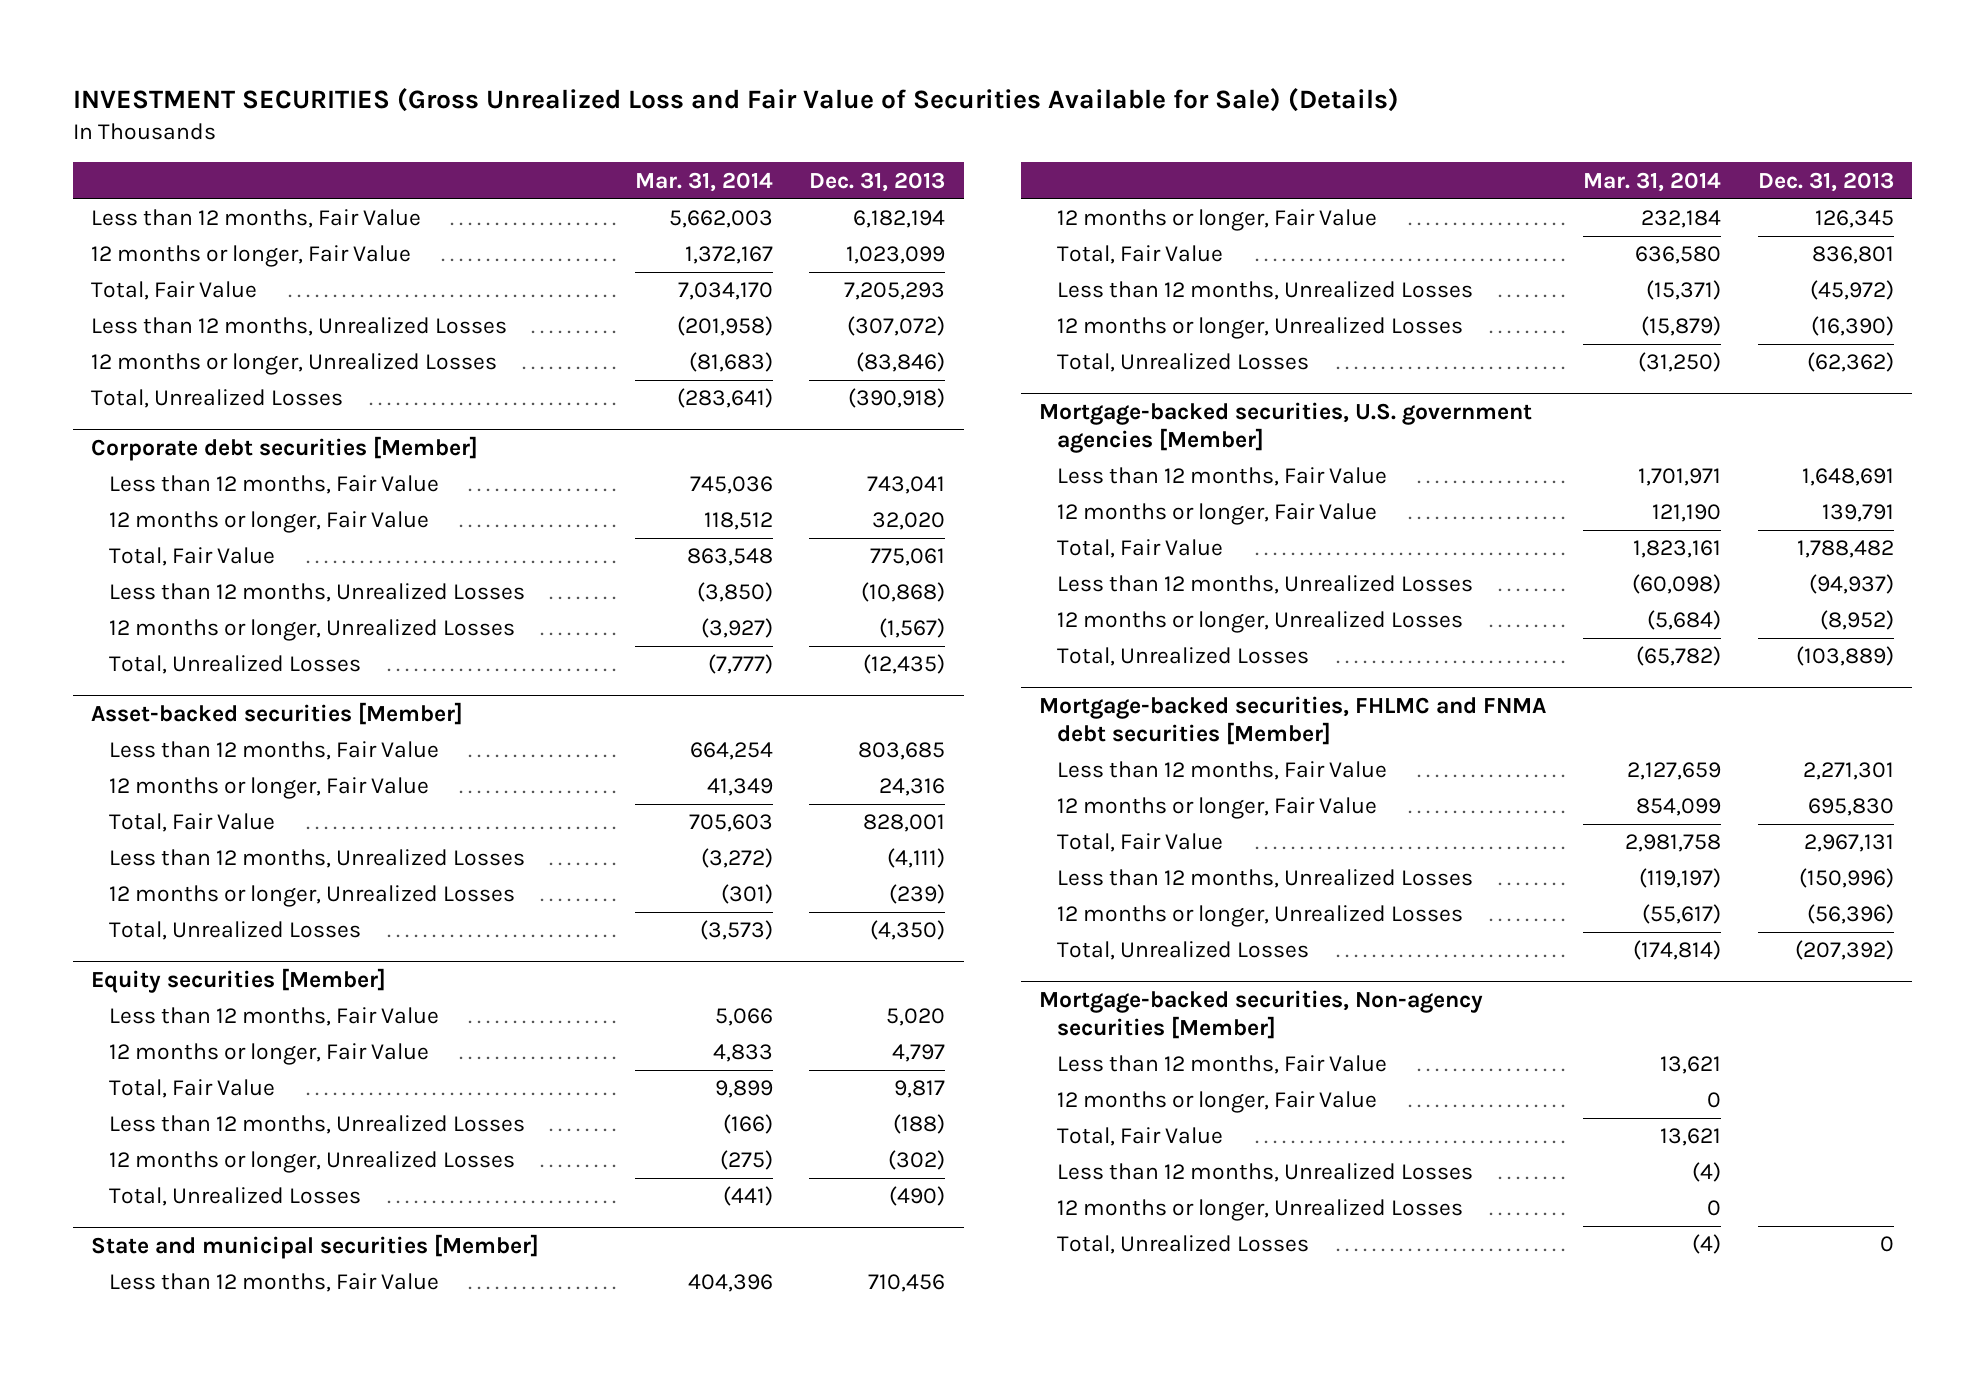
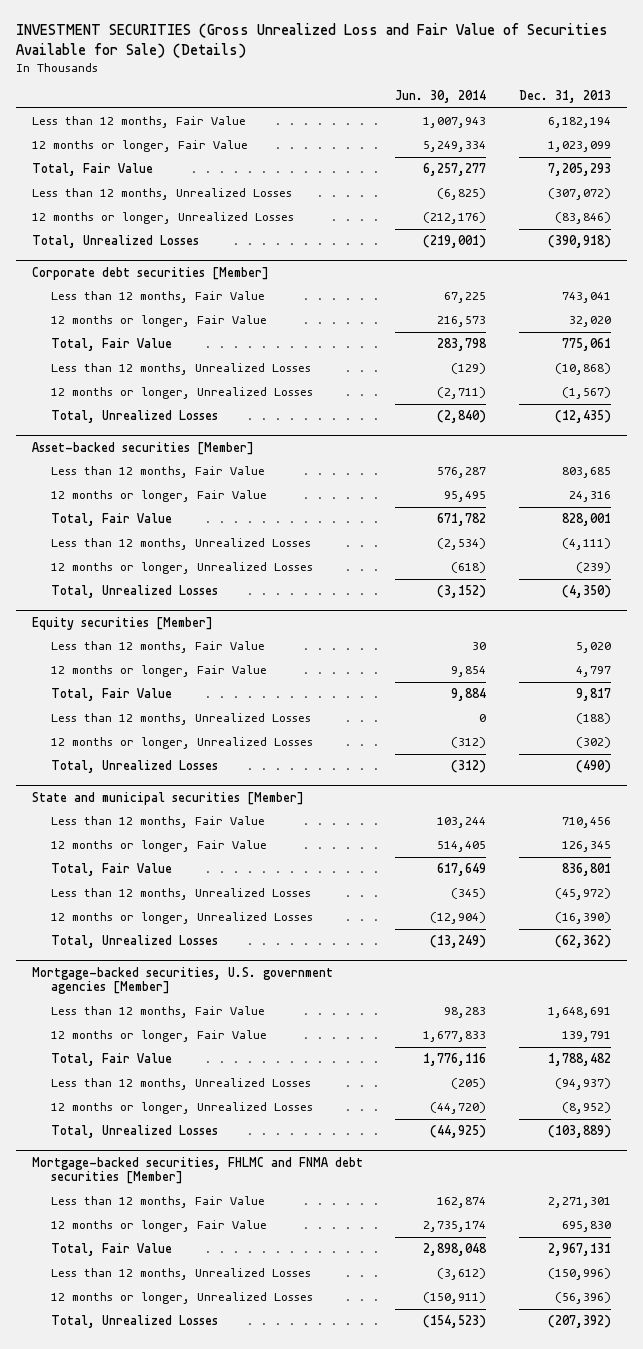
[634,171,773,192] Mar. 31, 2014 -> none
none -> [395,90,487,104] Jun. 30, 2014
[1039,990,1484,1040] Mortgage-backed securities, Non-agency securities [Member] -> none
[1057,1055,1388,1075] Less than 12 months, Fair Value -> none
[1057,1091,1378,1114] 12 months or longer, Fair Value -> none
[1057,1127,1224,1147] Total, Fair Value -> none
[1057,1163,1474,1183] Less than 12 months, Unrealized Losses -> none
[1057,1199,1464,1222] 12 months or longer, Unrealized Losses -> none
[1057,1235,1310,1255] Total, Unrealized Losses -> none

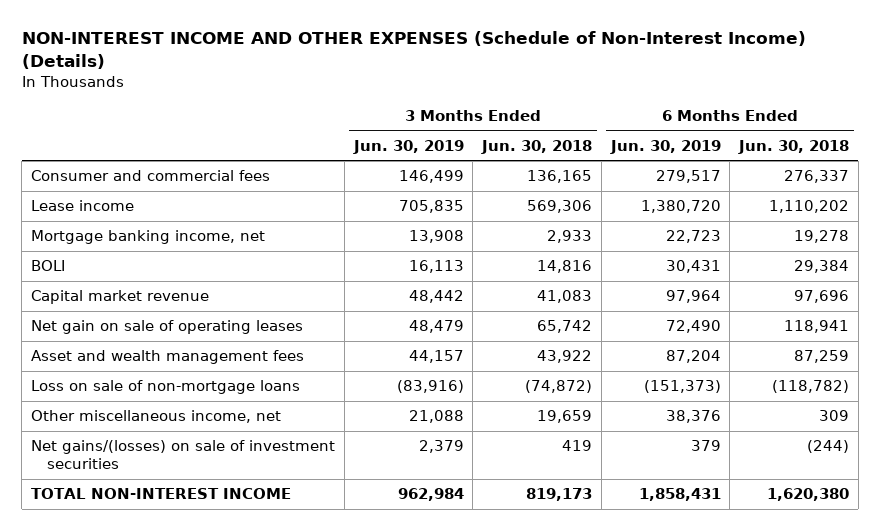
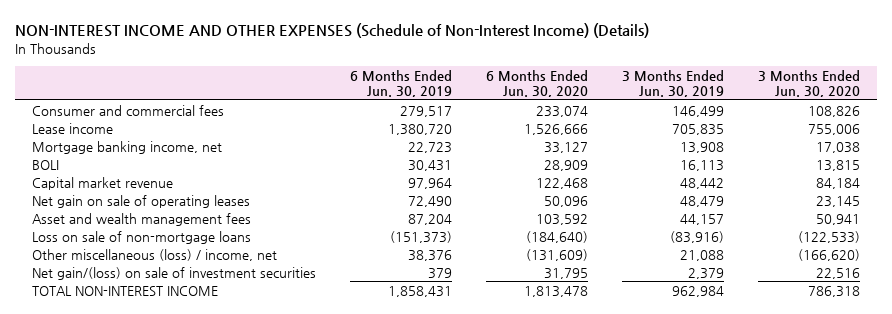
[481,139,593,154] Jun. 30, 2018 -> none
[738,139,850,154] Jun. 30, 2018 -> none
none -> [486,70,589,98] 6 Months Ended Jun. 30, 2020
none -> [758,70,861,98] 3 Months Ended Jun. 30, 2020
[31,410,282,424] Other miscellaneous income, net -> [32,248,278,261] Other miscellaneous (loss) / income, net
[31,440,336,470] Net gains/(losses) on sale of investment securities -> [32,266,317,280] Net gain/(loss) on sale of investment securities

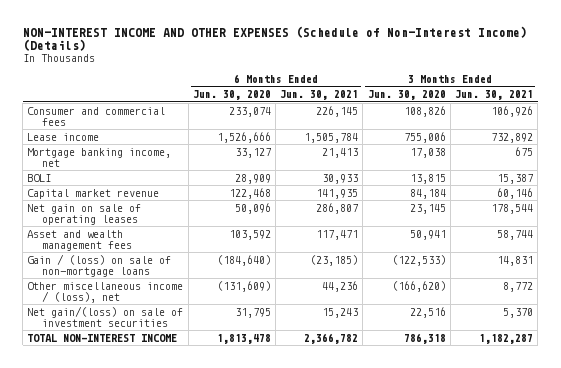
[350,70,453,98] 6 Months Ended Jun. 30, 2019 -> none
[622,70,725,98] 3 Months Ended Jun. 30, 2019 -> none
none -> [280,90,359,101] Jun. 30, 2021
none -> [455,90,534,101] Jun. 30, 2021
[32,230,252,244] Loss on sale of non-mortgage loans -> [27,253,172,277] Gain / (loss) on sale of non-mortgage loans
[32,248,278,261] Other miscellaneous (loss) / income, net -> [27,281,184,303] Other miscellaneous income / (loss), net

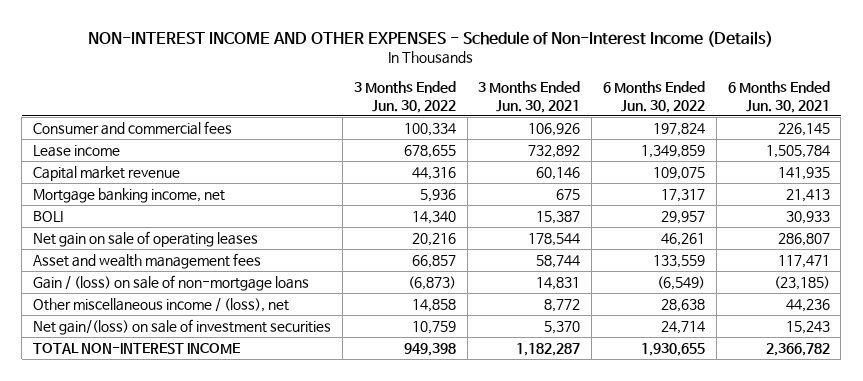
[22,25,527,52] NON-INTEREST INCOME AND OTHER EXPENSES (Schedule of Non-Interest Income) (Details) -> [88,30,774,47] NON-INTEREST INCOME AND OTHER EXPENSES - Schedule of Non-Interest Income (Details)
[192,90,271,101] Jun. 30, 2020 -> none
[367,90,446,101] Jun. 30, 2020 -> none
none -> [353,81,456,113] 3 Months Ended Jun. 30, 2022
none -> [602,81,705,113] 6 Months Ended Jun. 30, 2022
[27,188,160,199] Capital market revenue -> [33,165,181,181] Capital market revenue

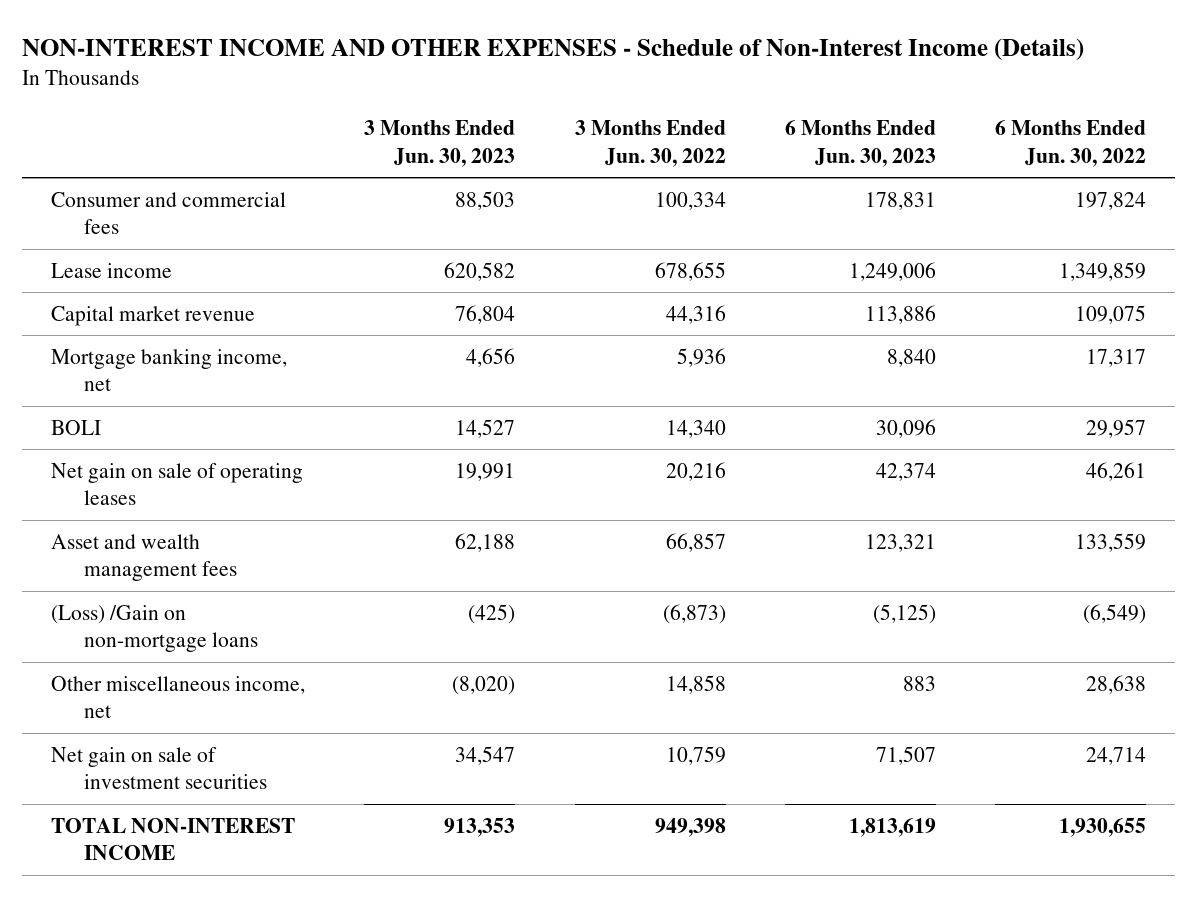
[478,81,581,113] 3 Months Ended Jun. 30, 2021 -> none
[727,81,830,113] 6 Months Ended Jun. 30, 2021 -> none
none -> [364,120,516,167] 3 Months Ended Jun. 30, 2023
none -> [784,120,936,167] 6 Months Ended Jun. 30, 2023
[33,274,310,291] Gain / (loss) on sale of non-mortgage loans -> [51,604,259,653] (Loss) /Gain on non-mortgage loans
[33,297,290,312] Other miscellaneous income / (loss), net -> [51,675,306,719] Other miscellaneous income, net
[33,318,332,335] Net gain/(loss) on sale of investment securities -> [51,746,268,790] Net gain on sale of investment securities

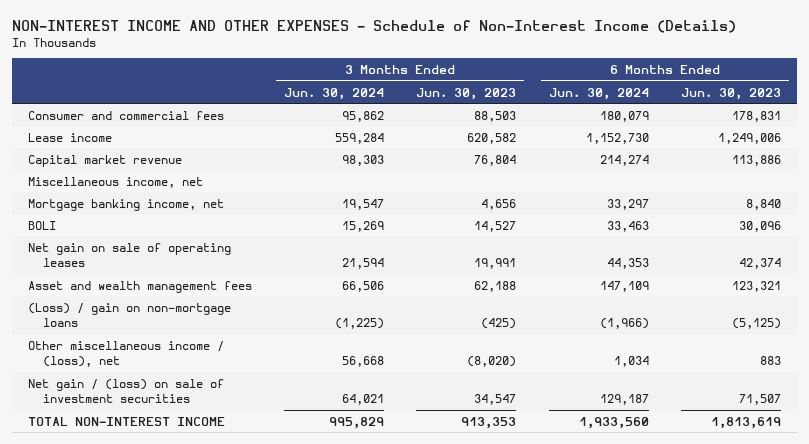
[574,120,726,167] 3 Months Ended Jun. 30, 2022 -> none
[994,120,1146,167] 6 Months Ended Jun. 30, 2022 -> none
none -> [284,87,385,100] Jun. 30, 2024
none -> [548,87,649,100] Jun. 30, 2024
none -> [28,176,204,188] Miscellaneous income, net
[51,604,259,653] (Loss) /Gain on non-mortgage loans -> [28,302,232,328] (Loss) / gain on non-mortgage loans
[51,675,306,719] Other miscellaneous income, net -> [28,340,225,368] Other miscellaneous income / (loss), net
[51,746,268,790] Net gain on sale of investment securities -> [28,378,225,404] Net gain / (loss) on sale of investment securities

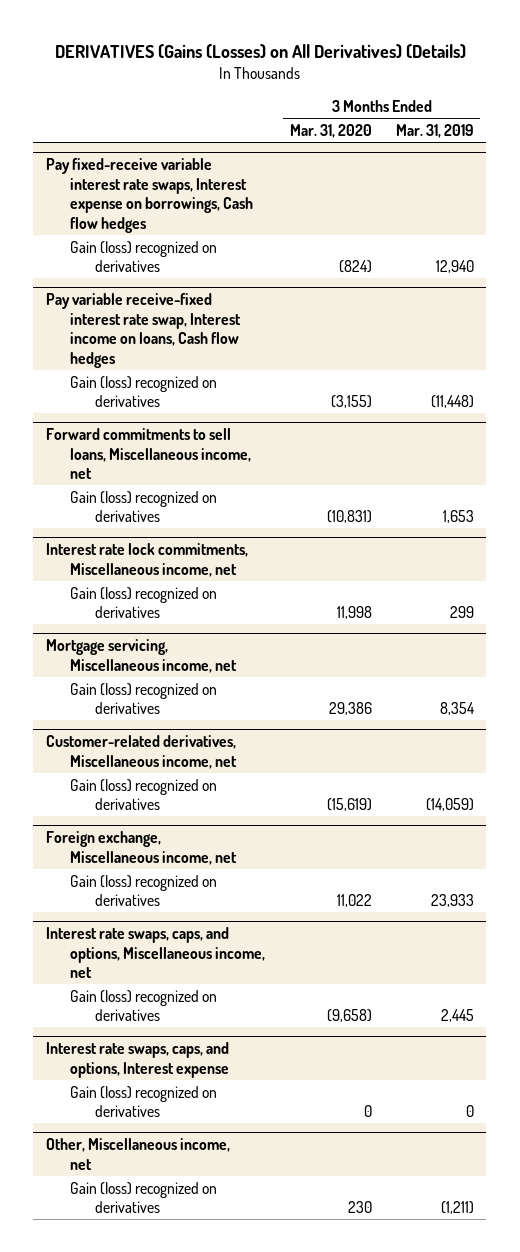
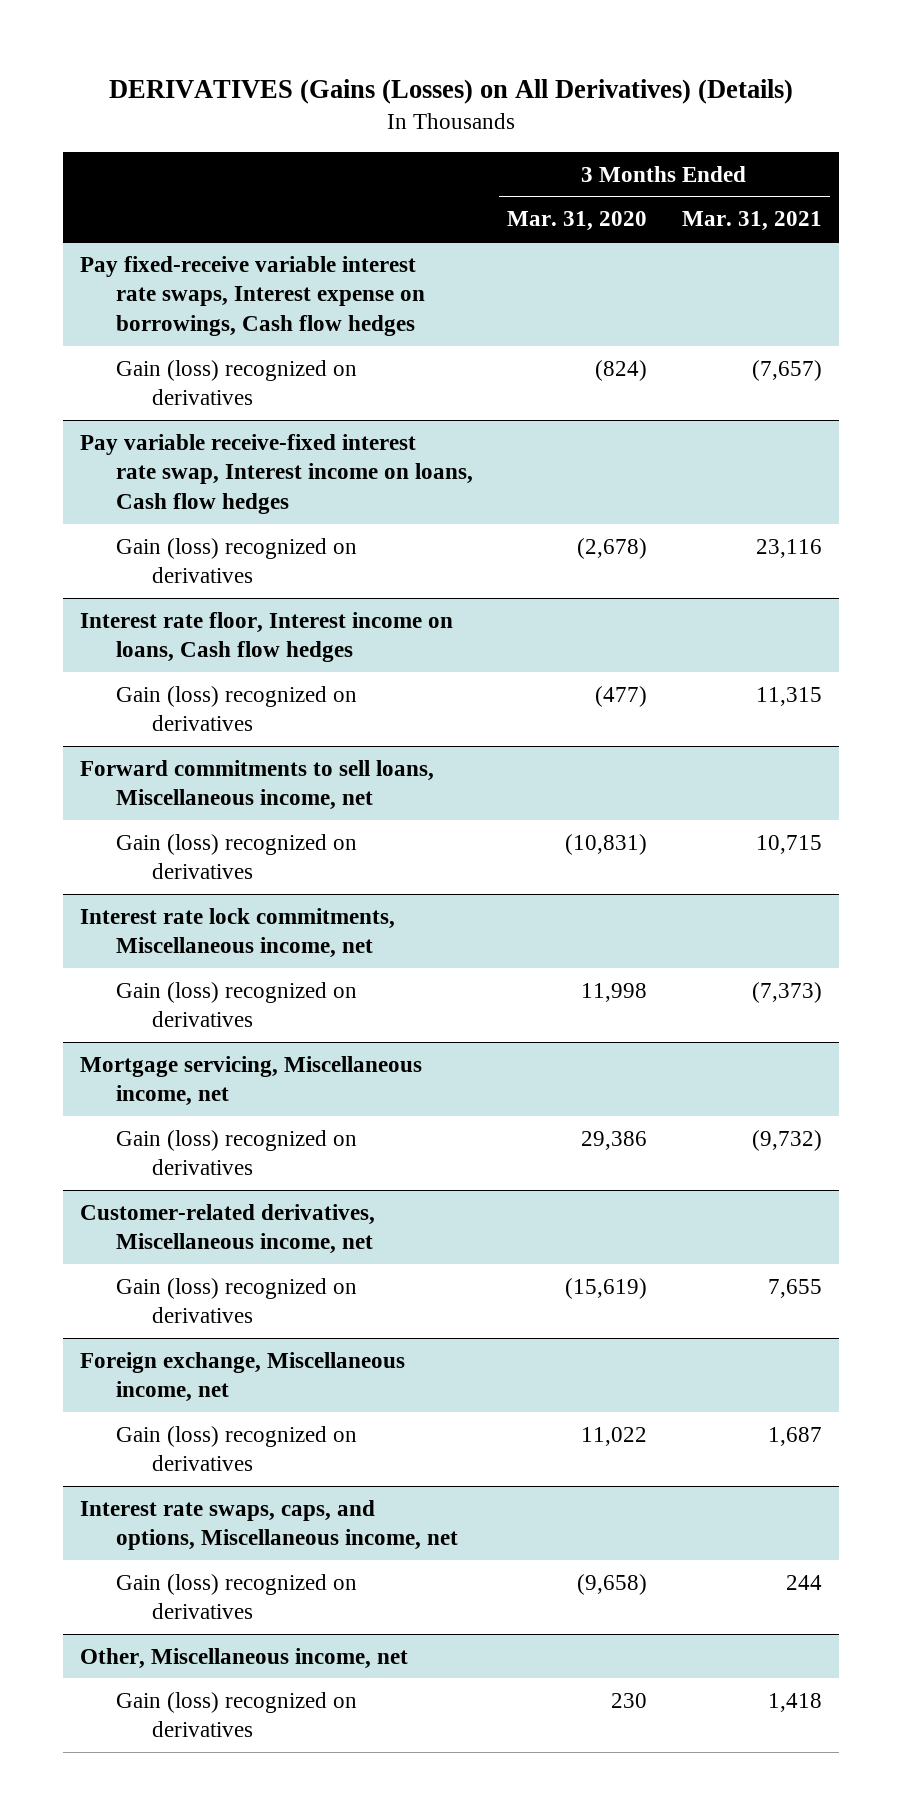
[395,124,474,139] Mar. 31, 2019 -> none
none -> [681,211,822,232] Mar. 31, 2021
[330,395,372,409] (3,155) -> [577,537,648,559] (2,678)
none -> [79,611,453,663] Interest rate floor, Interest income on loans, Cash flow hedges
none -> [116,685,358,732] Gain (loss) recognized on derivatives
[45,1042,230,1078] Interest rate swaps, caps, and options, Interest expense -> none
[70,1085,218,1118] Gain (loss) recognized on derivatives -> none

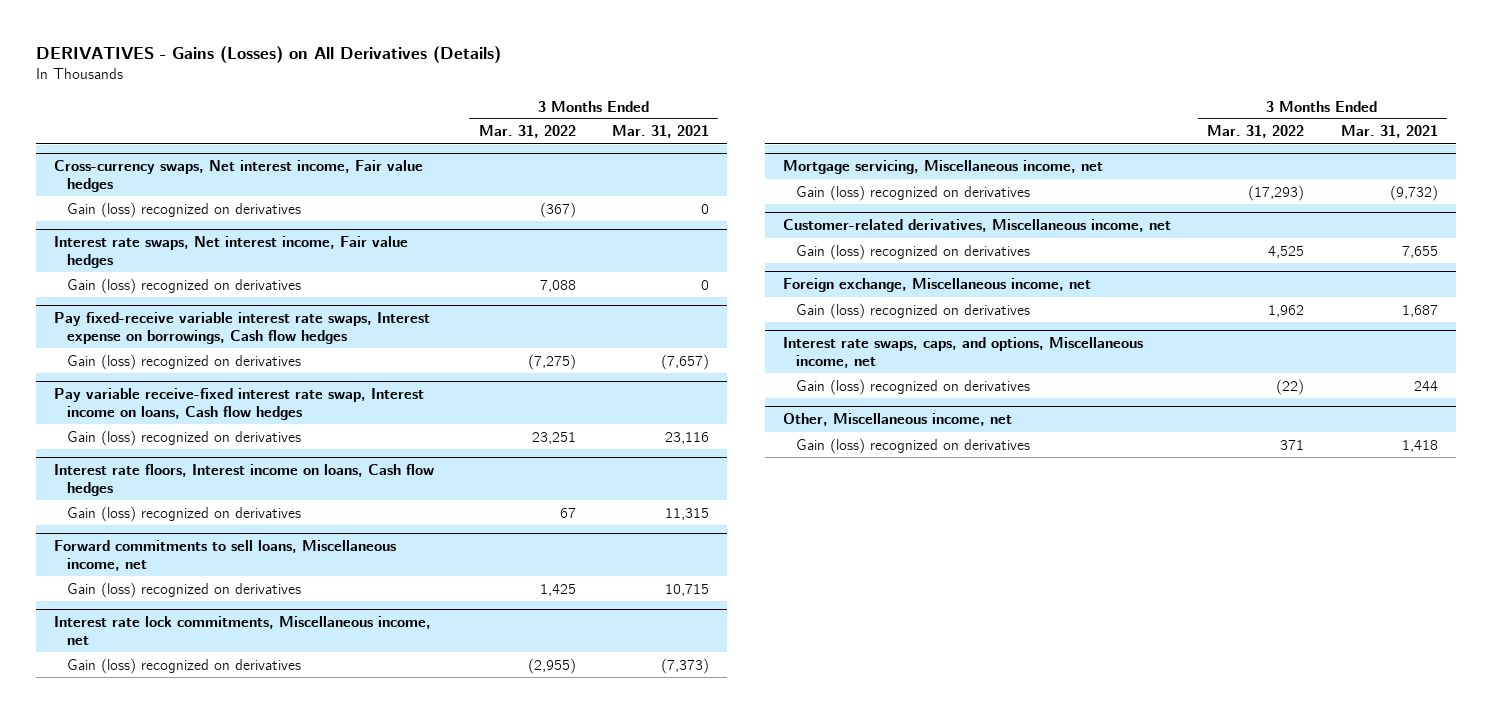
[108,79,793,105] DERIVATIVES (Gains (Losses) on All Derivatives) (Details) -> [35,46,501,64] DERIVATIVES - Gains (Losses) on All Derivatives (Details)
[507,211,648,232] Mar. 31, 2020 -> none
none -> [478,125,576,139] Mar. 31, 2022
none -> [54,160,424,192] Cross-currency swaps, Net interest income, Fair value hedges
none -> [66,201,301,218] Gain (loss) recognized on derivatives
none -> [54,236,409,268] Interest rate swaps, Net interest income, Fair value hedges
none -> [66,277,301,294] Gain (loss) recognized on derivatives
[79,611,453,663] Interest rate floor, Interest income on loans, Cash flow hedges -> [54,464,435,496] Interest rate floors, Interest income on loans, Cash flow hedges

